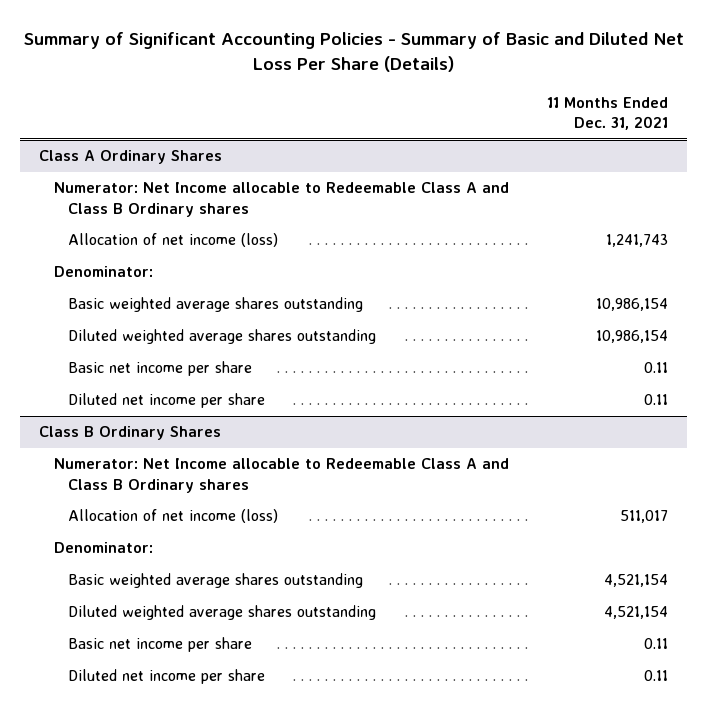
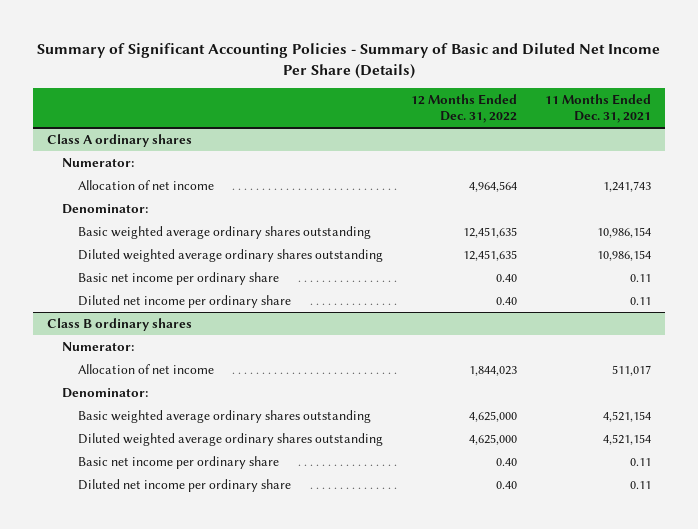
[23,32,684,73] Summary of Significant Accounting Policies - Summary of Basic and Diluted Net Loss Per Share (Details) -> [37,42,661,79] Summary of Significant Accounting Policies - Summary of Basic and Diluted Net Income Per Share (Details)
none -> [411,93,518,123] 12 Months Ended Dec. 31, 2022
[39,150,223,165] Class A Ordinary Shares -> [47,134,193,148] Class A ordinary shares
[53,182,509,218] Numerator: Net Income allocable to Redeemable Class A and Class B Ordinary shares -> [62,158,135,168] Numerator:
[68,233,279,248] Allocation of net income (loss) -> [77,180,214,191] Allocation of net income
[68,297,364,313] Basic weighted average shares outstanding -> [77,226,371,240] Basic weighted average ordinary shares outstanding
[68,329,377,345] Diluted weighted average shares outstanding -> [77,249,383,263] Diluted weighted average ordinary shares outstanding
[68,361,253,377] Basic net income per share -> [77,272,279,286] Basic net income per ordinary share
[68,393,266,409] Diluted net income per share -> [77,295,291,309] Diluted net income per ordinary share
[39,426,222,441] Class B Ordinary Shares -> [47,318,193,332] Class B ordinary shares
[53,458,509,494] Numerator: Net Income allocable to Redeemable Class A and Class B Ordinary shares -> [62,342,135,352] Numerator:
[68,509,279,524] Allocation of net income (loss) -> [77,364,214,375] Allocation of net income
[68,573,364,589] Basic weighted average shares outstanding -> [77,410,371,424] Basic weighted average ordinary shares outstanding
[68,605,377,621] Diluted weighted average shares outstanding -> [77,433,383,447] Diluted weighted average ordinary shares outstanding
[68,637,253,653] Basic net income per share -> [77,456,279,470] Basic net income per ordinary share
[68,669,266,685] Diluted net income per share -> [77,479,291,493] Diluted net income per ordinary share

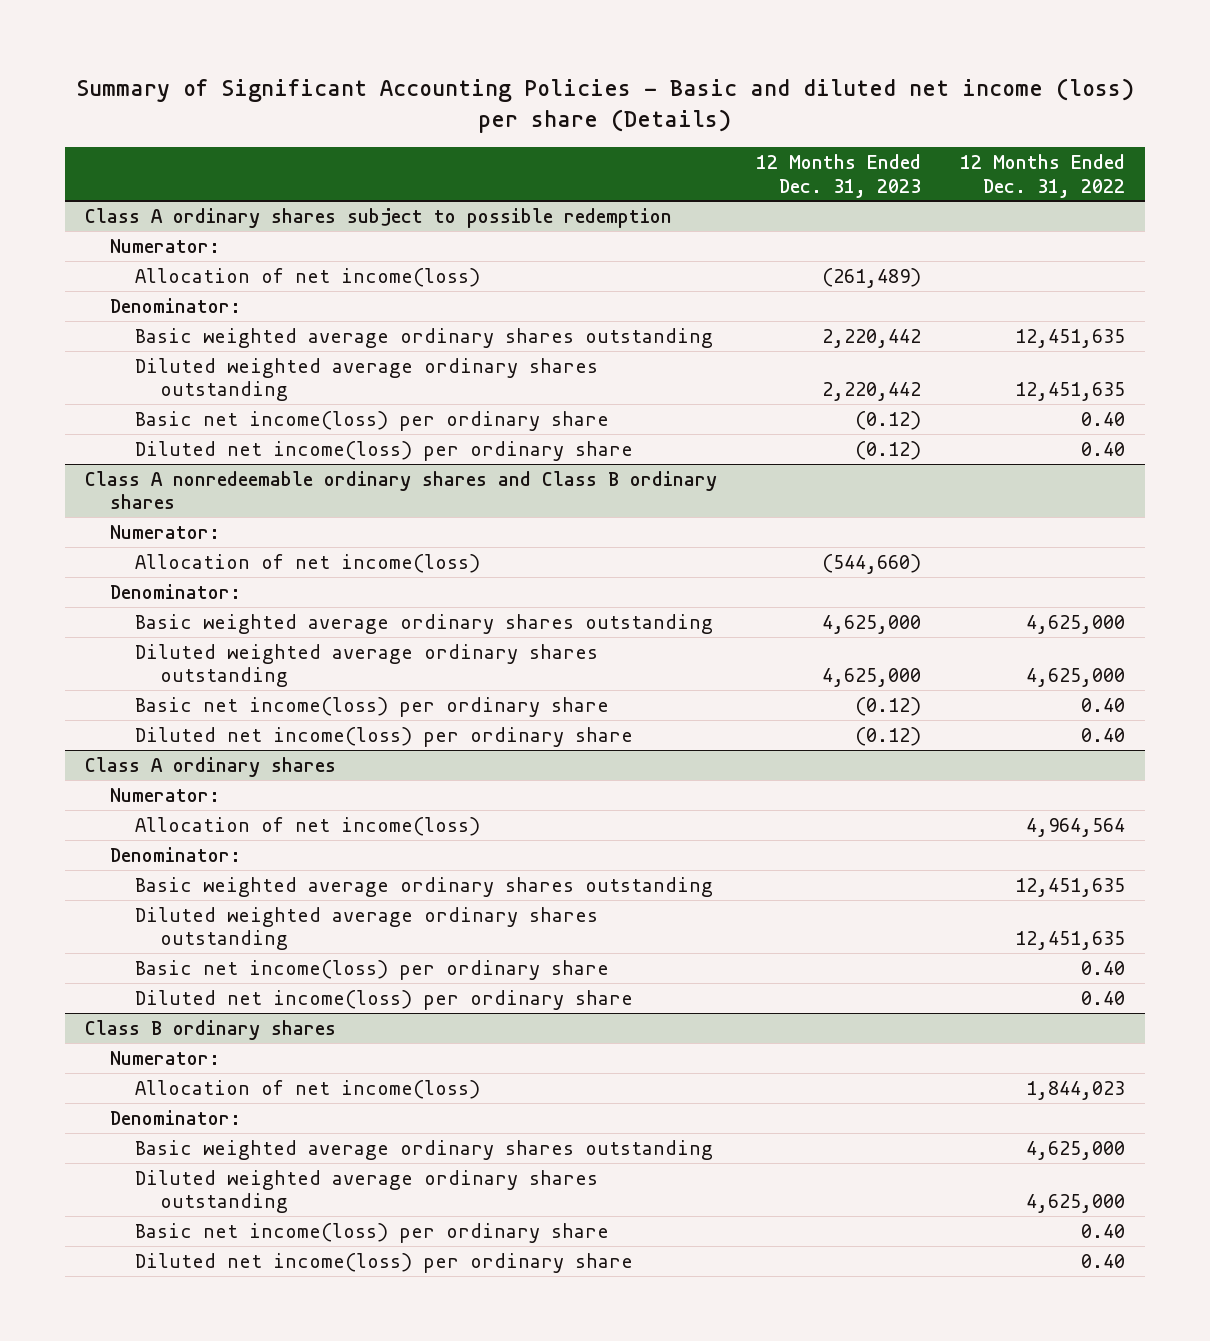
[37,42,661,79] Summary of Significant Accounting Policies - Summary of Basic and Diluted Net Income Per Share (Details) -> [76,78,1135,134] Summary of Significant Accounting Policies - Basic and diluted net income (loss) per share (Details)
[545,93,652,123] 11 Months Ended Dec. 31, 2021 -> none
none -> [756,154,922,198] 12 Months Ended Dec. 31, 2023
none -> [85,207,673,228] Class A ordinary shares subject to possible redemption
none -> [110,238,221,253] Numerator:
none -> [135,267,481,287] Allocation of net income(loss)
none -> [110,297,242,313] Denominator:
none -> [135,327,714,348] Basic weighted average ordinary shares outstanding
none -> [135,357,599,402] Diluted weighted average ordinary shares outstanding
none -> [135,410,610,431] Basic net income(loss) per ordinary share
none -> [135,440,634,461] Diluted net income(loss) per ordinary share
none -> [85,470,718,510] Class A nonredeemable ordinary shares and Class B ordinary shares
none -> [110,524,221,539] Numerator:
none -> [135,553,481,573] Allocation of net income(loss)
none -> [110,583,242,599] Denominator:
none -> [135,613,714,634] Basic weighted average ordinary shares outstanding
none -> [135,643,599,688] Diluted weighted average ordinary shares outstanding
none -> [135,696,610,717] Basic net income(loss) per ordinary share
none -> [135,726,634,747] Diluted net income(loss) per ordinary share
[77,180,214,191] Allocation of net income -> [135,816,481,836] Allocation of net income(loss)
[77,272,279,286] Basic net income per ordinary share -> [135,959,610,980] Basic net income(loss) per ordinary share
[77,295,291,309] Diluted net income per ordinary share -> [135,989,634,1010] Diluted net income(loss) per ordinary share
[77,364,214,375] Allocation of net income -> [135,1079,481,1099] Allocation of net income(loss)
[77,456,279,470] Basic net income per ordinary share -> [135,1222,610,1243] Basic net income(loss) per ordinary share
[77,479,291,493] Diluted net income per ordinary share -> [135,1252,634,1273] Diluted net income(loss) per ordinary share

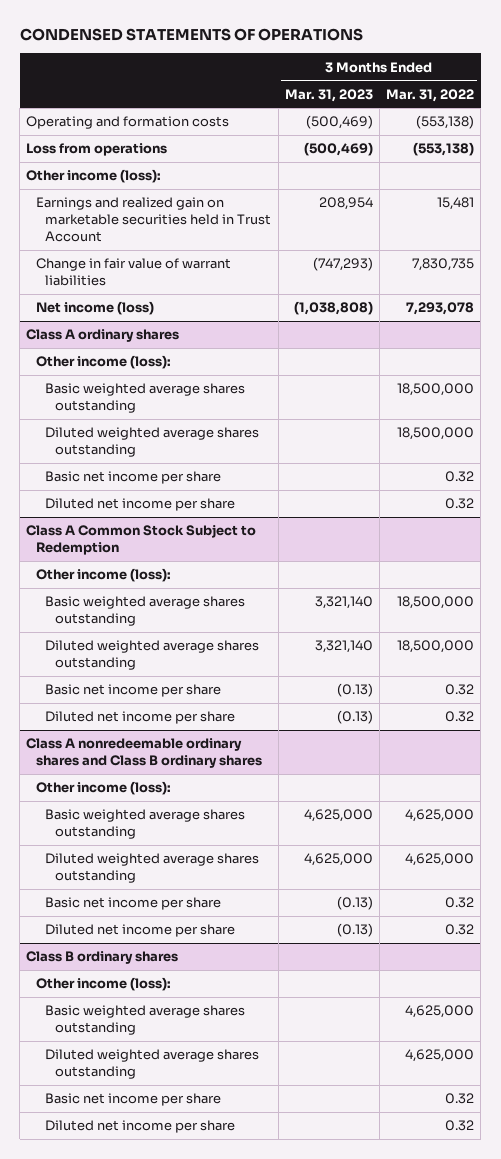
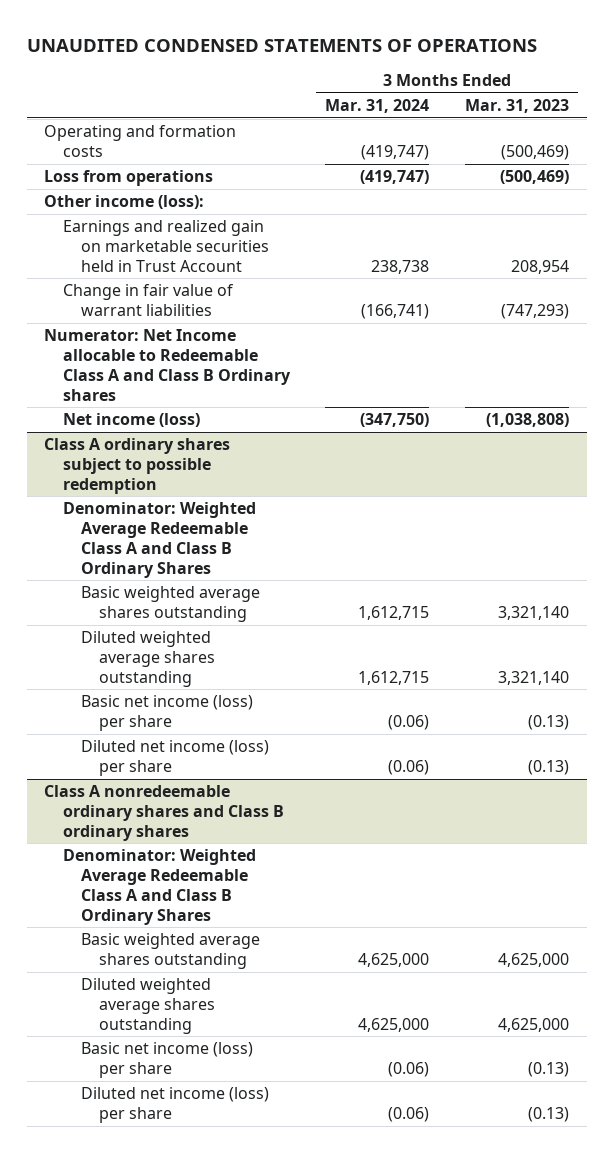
[19,28,363,42] CONDENSED STATEMENTS OF OPERATIONS -> [26,38,537,52] UNAUDITED CONDENSED STATEMENTS OF OPERATIONS
[386,88,475,102] Mar. 31, 2022 -> none
none -> [325,99,430,114] Mar. 31, 2024
none -> [44,329,291,401] Numerator: Net Income allocable to Redeemable Class A and Class B Ordinary shares
[26,329,180,343] Class A ordinary shares -> none
[35,355,171,370] Other income (loss): -> none
[45,383,246,414] Basic weighted average shares outstanding -> none
[45,427,260,458] Diluted weighted average shares outstanding -> none
[45,471,222,485] Basic net income per share -> none
[45,498,236,512] Diluted net income per share -> none
[35,568,171,583] Other income (loss): -> none
[26,524,257,556] Class A Common Stock Subject to Redemption -> [44,438,231,494] Class A ordinary shares subject to possible redemption
none -> [62,502,256,578] Denominator: Weighted Average Redeemable Class A and Class B Ordinary Shares
[45,684,222,698] Basic net income per share -> [81,695,254,732] Basic net income (loss) per share
[45,711,236,725] Diluted net income per share -> [81,740,270,777] Diluted net income (loss) per share
[35,781,171,796] Other income (loss): -> none
none -> [62,849,256,925] Denominator: Weighted Average Redeemable Class A and Class B Ordinary Shares
[26,951,179,965] Class B ordinary shares -> none
[35,977,171,992] Other income (loss): -> none
[45,1005,246,1036] Basic weighted average shares outstanding -> none
[45,1049,260,1080] Diluted weighted average shares outstanding -> none
[45,1093,222,1107] Basic net income per share -> none
[45,1120,236,1134] Diluted net income per share -> none
[45,897,222,911] Basic net income per share -> [81,1042,254,1079] Basic net income (loss) per share
[45,924,236,938] Diluted net income per share -> [81,1087,270,1124] Diluted net income (loss) per share

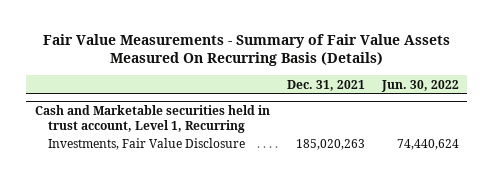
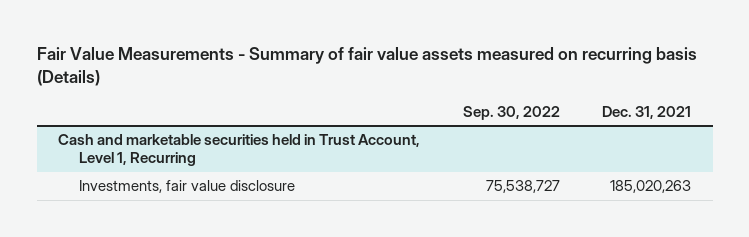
[42,33,450,67] Fair Value Measurements - Summary of Fair Value Assets Measured On Recurring Basis (Details) -> [36,46,697,86] Fair Value Measurements - Summary of fair value assets measured on recurring basis (Details)
[380,79,459,92] Jun. 30, 2022 -> none
none -> [462,105,560,120] Sep. 30, 2022
[34,104,270,134] Cash and Marketable securities held in trust account, Level 1, Recurring -> [57,134,420,167] Cash and marketable securities held in Trust Account, Level 1, Recurring
[48,138,246,151] Investments, Fair Value Disclosure -> [79,180,296,194] Investments, fair value disclosure

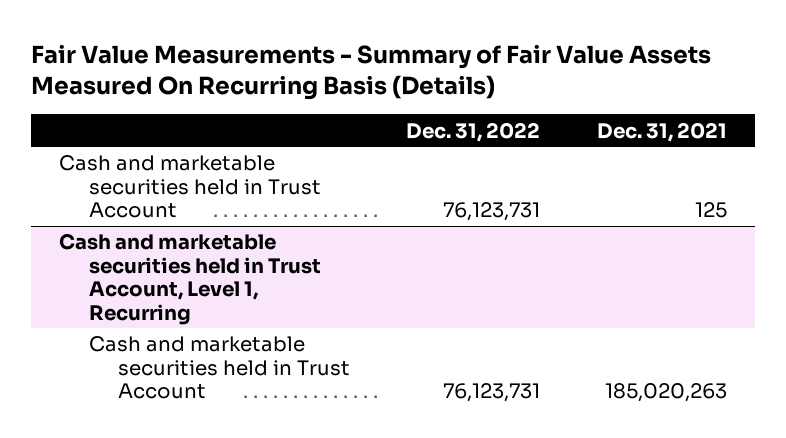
[36,46,697,86] Fair Value Measurements - Summary of fair value assets measured on recurring basis (Details) -> [31,43,712,101] Fair Value Measurements - Summary of Fair Value Assets Measured On Recurring Basis (Details)
[462,105,560,120] Sep. 30, 2022 -> none
none -> [406,121,541,142] Dec. 31, 2022
none -> [59,155,321,219] Cash and marketable securities held in Trust Account
[79,180,296,194] Investments, fair value disclosure -> [88,336,350,400] Cash and marketable securities held in Trust Account

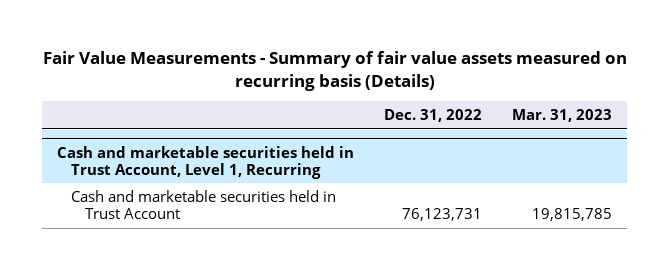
[31,43,712,101] Fair Value Measurements - Summary of Fair Value Assets Measured On Recurring Basis (Details) -> [42,51,627,91] Fair Value Measurements - Summary of fair value assets measured on recurring basis (Details)
[596,121,727,142] Dec. 31, 2021 -> none
none -> [512,109,613,123] Mar. 31, 2023
[59,155,321,219] Cash and marketable securities held in Trust Account -> none

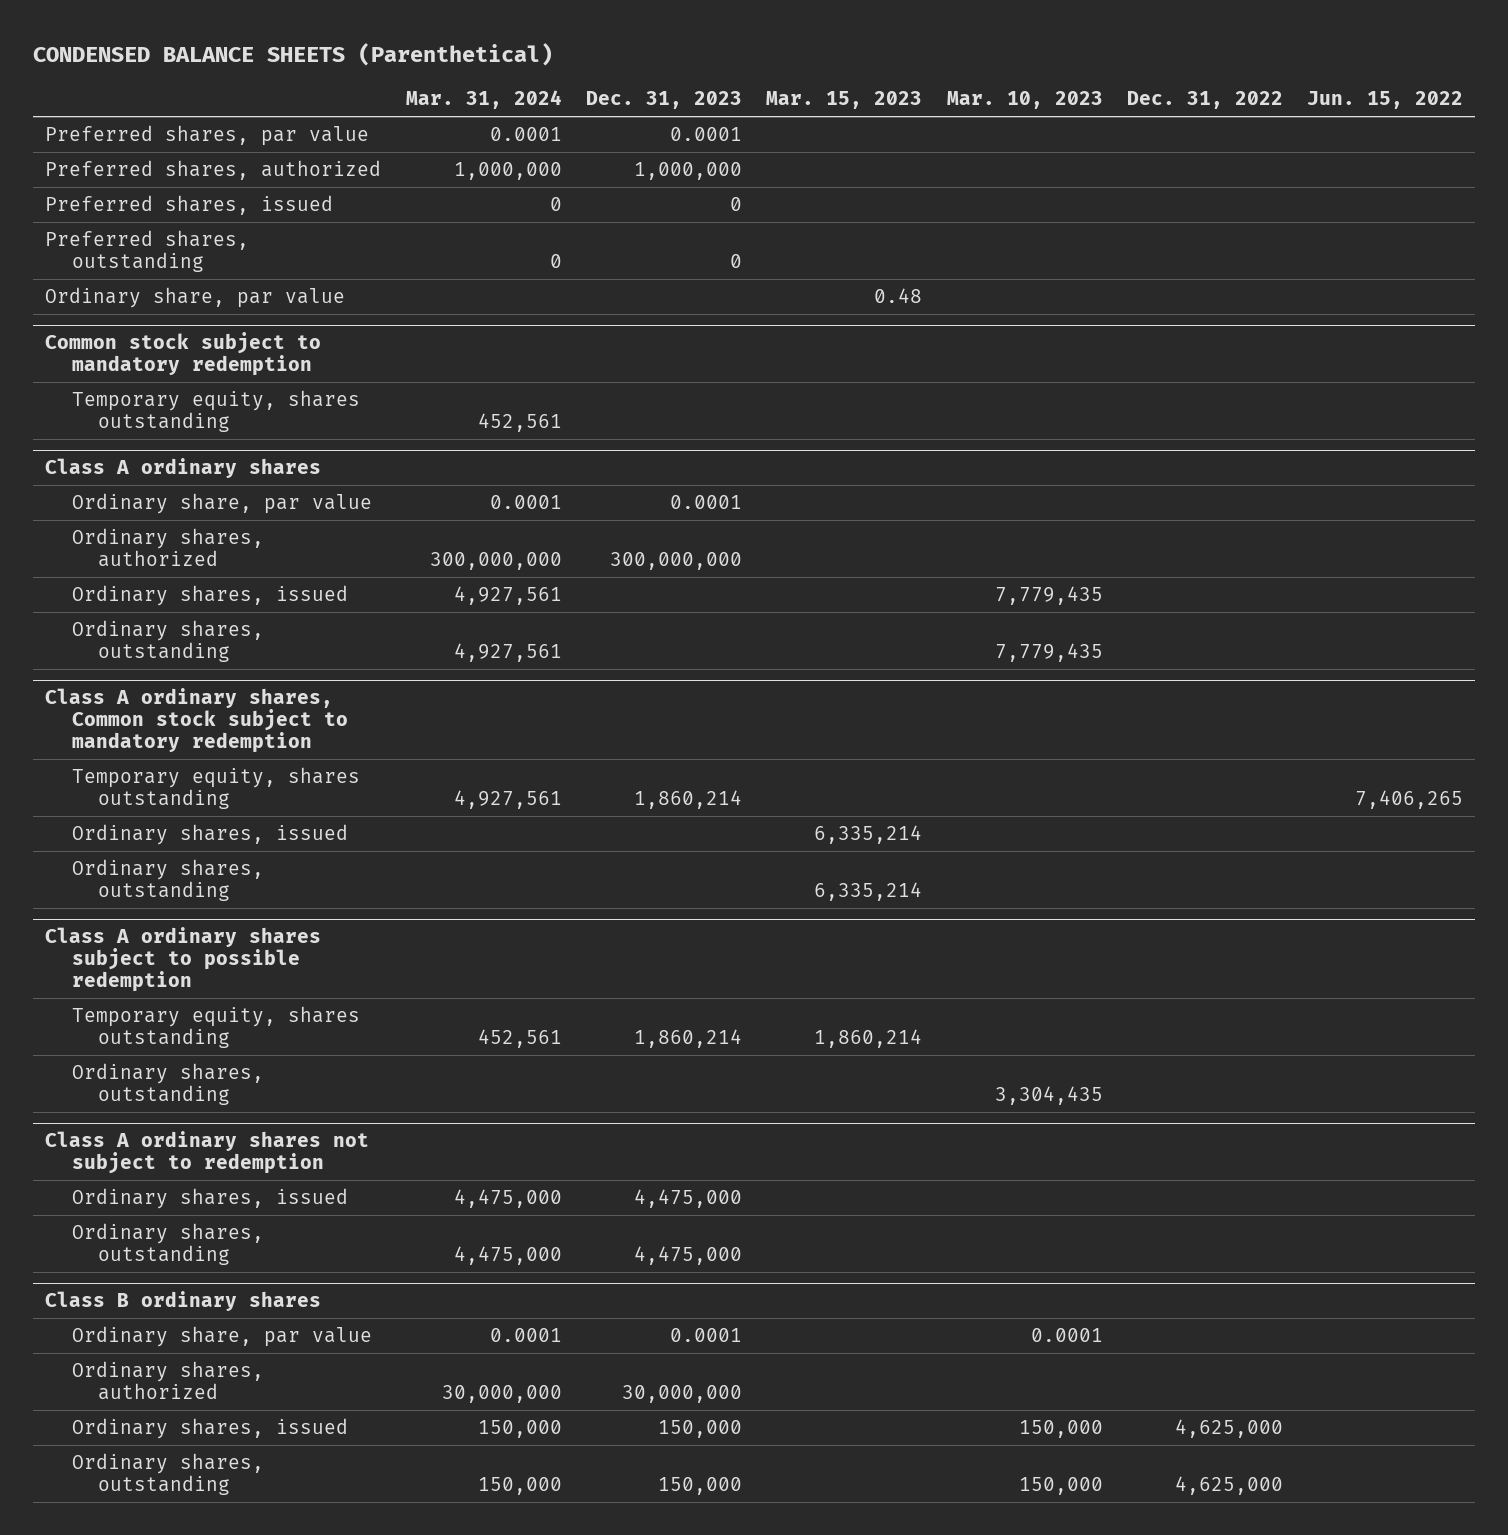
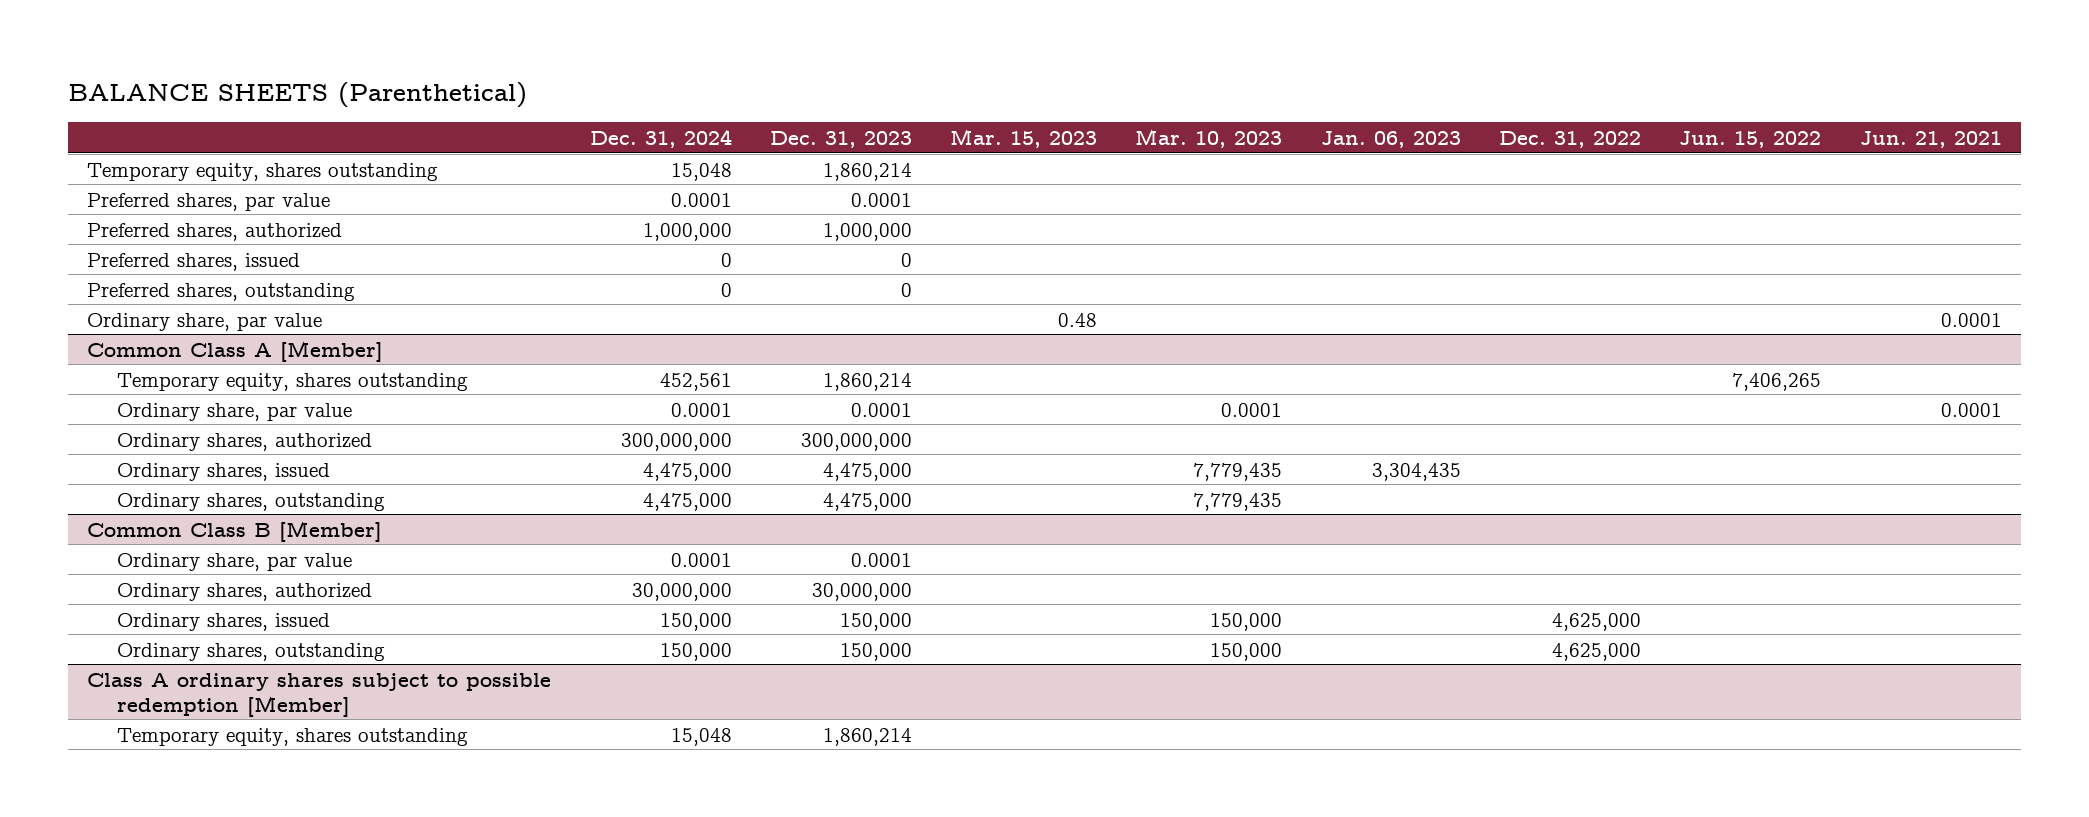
[33,43,554,67] CONDENSED BALANCE SHEETS (Parenthetical) -> [68,82,528,109] BALANCE SHEETS (Parenthetical)
[405,90,562,110] Mar. 31, 2024 -> none
none -> [589,128,732,148] Dec. 31, 2024
none -> [1320,130,1461,148] Jan. 06, 2023
none -> [1859,130,2002,148] Jun. 21, 2021
none -> [87,162,439,181] Temporary equity, shares outstanding
[45,332,322,377] Common stock subject to mandatory redemption -> none
[71,389,360,433] Temporary equity, shares outstanding -> none
[71,492,372,514] Ordinary share, par value -> none
[71,527,264,568] Ordinary shares, authorized -> none
[71,584,348,606] Ordinary shares, issued -> none
[71,619,264,663] Ordinary shares, outstanding -> none
[45,688,348,754] Class A ordinary shares, Common stock subject to mandatory redemption -> none
[45,458,322,479] Class A ordinary shares -> [87,340,384,362] Common Class A [Member]
[71,823,348,845] Ordinary shares, issued -> none
[71,858,264,902] Ordinary shares, outstanding -> none
[45,927,322,993] Class A ordinary shares subject to possible redemption -> none
[71,1005,360,1049] Temporary equity, shares outstanding -> none
[71,1062,264,1106] Ordinary shares, outstanding -> none
[45,1131,370,1175] Class A ordinary shares not subject to redemption -> none
[71,1187,348,1209] Ordinary shares, issued -> none
[71,1222,264,1266] Ordinary shares, outstanding -> none
[45,1291,322,1312] Class B ordinary shares -> none
none -> [117,432,373,451] Ordinary shares, authorized
none -> [117,462,331,481] Ordinary shares, issued
none -> [117,492,386,511] Ordinary shares, outstanding
none -> [87,520,383,542] Common Class B [Member]
none -> [117,552,353,571] Ordinary share, par value
none -> [87,672,552,717] Class A ordinary shares subject to possible redemption [Member]
none -> [117,727,469,746] Temporary equity, shares outstanding

